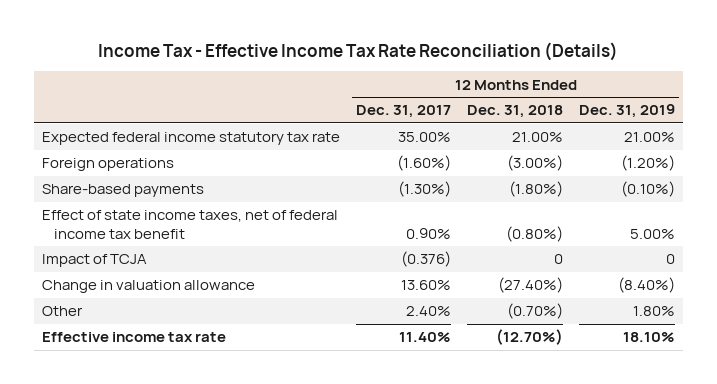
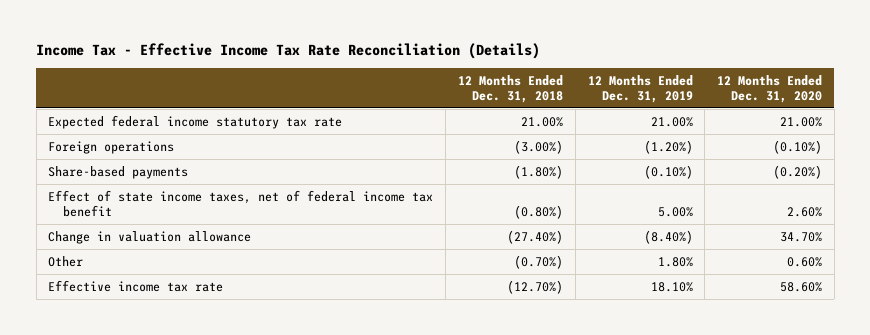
[355,105,451,119] Dec. 31, 2017 -> none
none -> [717,74,823,103] 12 Months Ended Dec. 31, 2020
[41,254,147,268] Impact of TCJA -> none

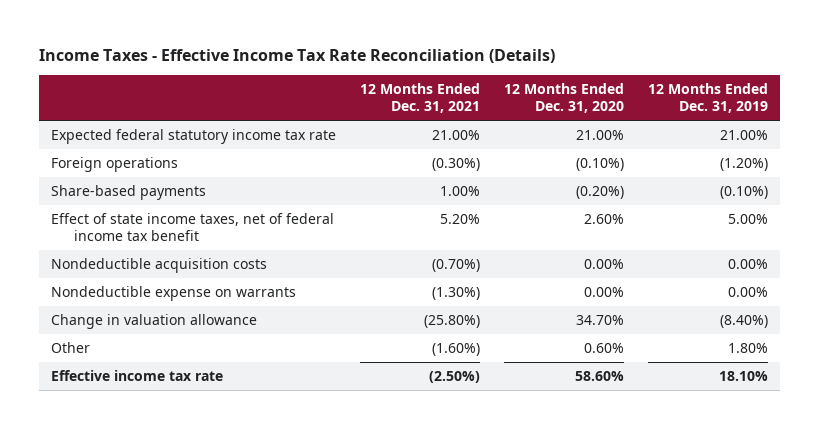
[36,43,541,60] Income Tax - Effective Income Tax Rate Reconciliation (Details) -> [39,49,556,64] Income Taxes - Effective Income Tax Rate Reconciliation (Details)
[457,74,563,103] 12 Months Ended Dec. 31, 2018 -> none
none -> [360,83,481,114] 12 Months Ended Dec. 31, 2021
[48,114,343,129] Expected federal income statutory tax rate -> [51,129,337,145] Expected federal statutory income tax rate
none -> [51,258,268,274] Nondeductible acquisition costs
none -> [51,286,297,302] Nondeductible expense on warrants

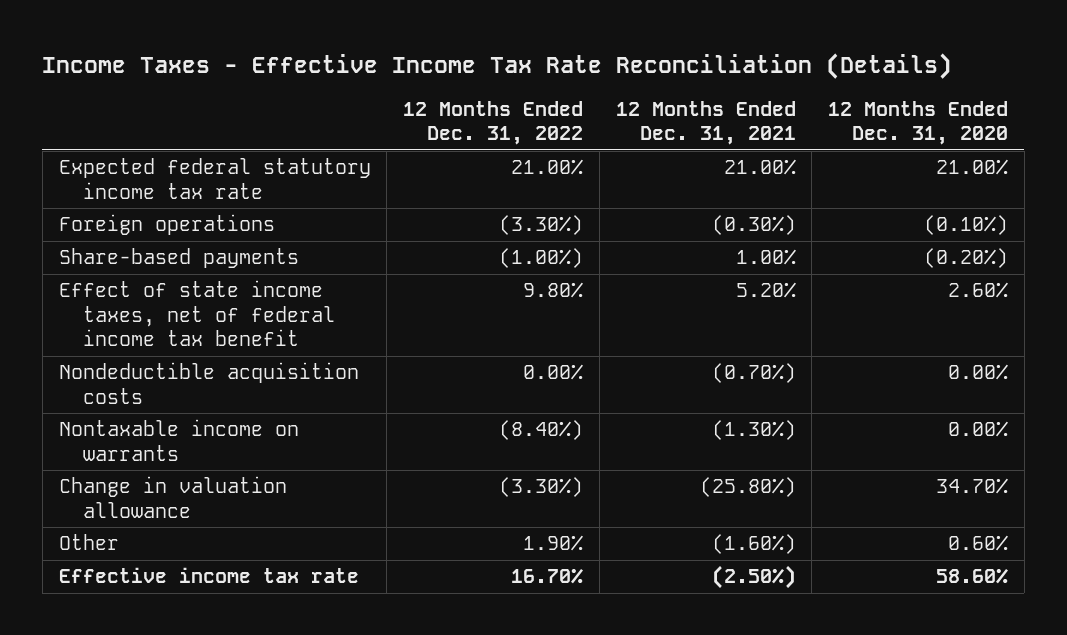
[648,83,769,114] 12 Months Ended Dec. 31, 2019 -> none
none -> [403,100,584,145] 12 Months Ended Dec. 31, 2022
[51,286,297,302] Nondeductible expense on warrants -> [58,419,299,461] Nontaxable income on warrants

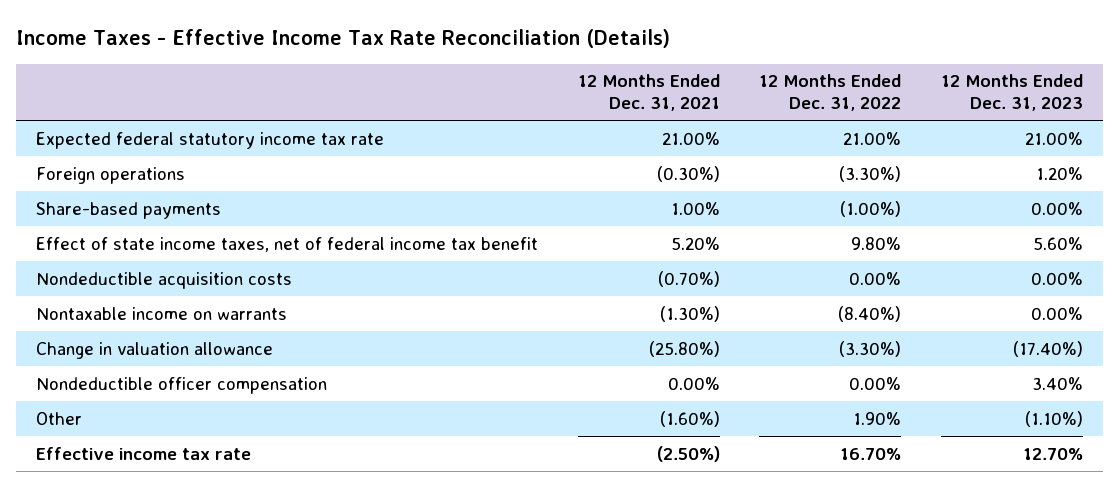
[828,100,1009,145] 12 Months Ended Dec. 31, 2020 -> none
none -> [941,74,1084,112] 12 Months Ended Dec. 31, 2023
none -> [35,376,327,394] Nondeductible officer compensation

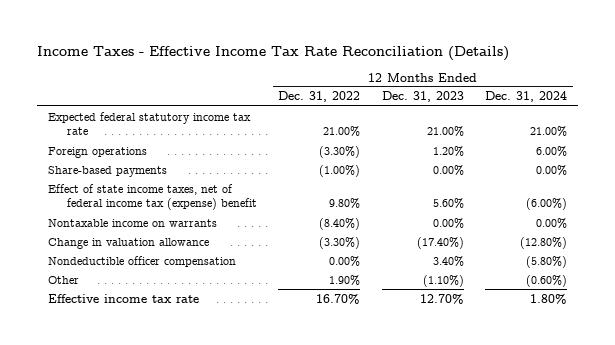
[577,74,720,112] 12 Months Ended Dec. 31, 2021 -> none
none -> [485,91,568,103] Dec. 31, 2024
[35,271,292,289] Nondeductible acquisition costs -> none
[35,236,538,252] Effect of state income taxes, net of federal income tax benefit -> [47,183,257,211] Effect of state income taxes, net of federal income tax (expense) benefit

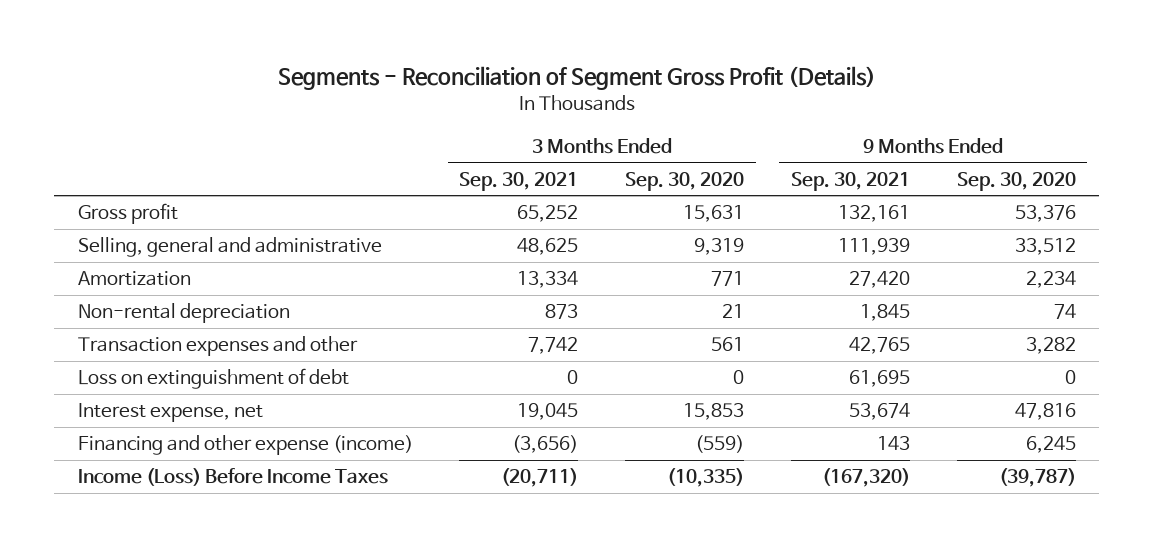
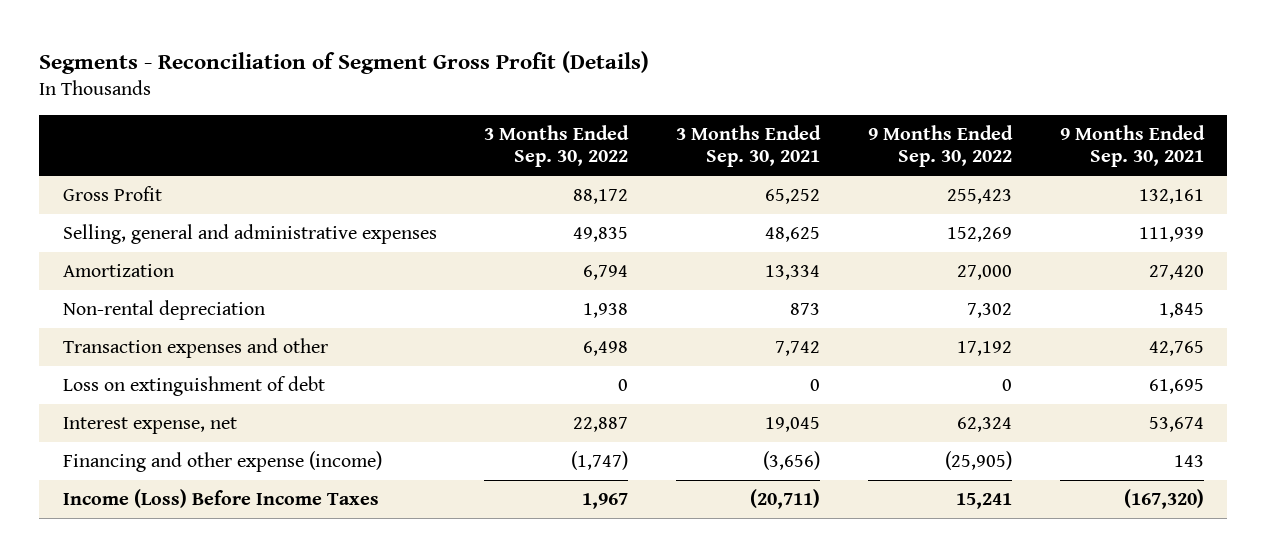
[625,171,745,191] Sep. 30, 2020 -> none
[956,171,1076,191] Sep. 30, 2020 -> none
none -> [484,124,630,168] 3 Months Ended Sep. 30, 2022
none -> [867,124,1013,168] 9 Months Ended Sep. 30, 2022
[77,203,178,225] Gross profit -> [62,186,162,202] Gross Profit
[77,237,382,258] Selling, general and administrative -> [62,224,437,245] Selling, general and administrative expenses

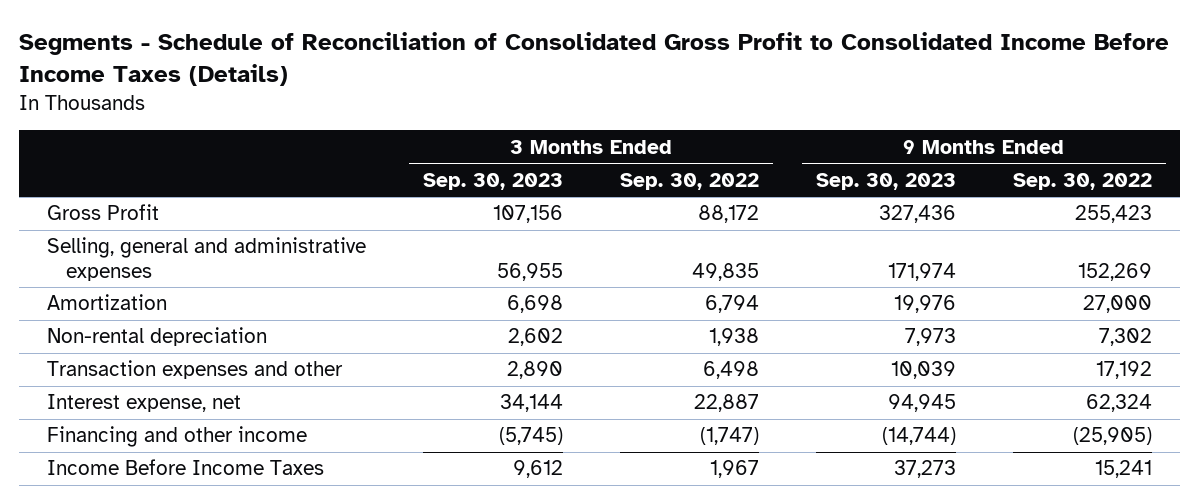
[38,50,649,74] Segments - Reconciliation of Segment Gross Profit (Details) -> [18,32,1169,87] Segments - Schedule of Reconciliation of Consolidated Gross Profit to Consolidated Income Before Income Taxes (Details)
[676,124,822,168] 3 Months Ended Sep. 30, 2021 -> none
[1059,124,1205,168] 9 Months Ended Sep. 30, 2021 -> none
none -> [423,172,564,190] Sep. 30, 2023
none -> [815,172,956,190] Sep. 30, 2023
[62,376,325,397] Loss on extinguishment of debt -> none
[62,451,382,473] Financing and other expense (income) -> [47,426,308,448] Financing and other income
[62,489,379,509] Income (Loss) Before Income Taxes -> [47,459,325,476] Income Before Income Taxes

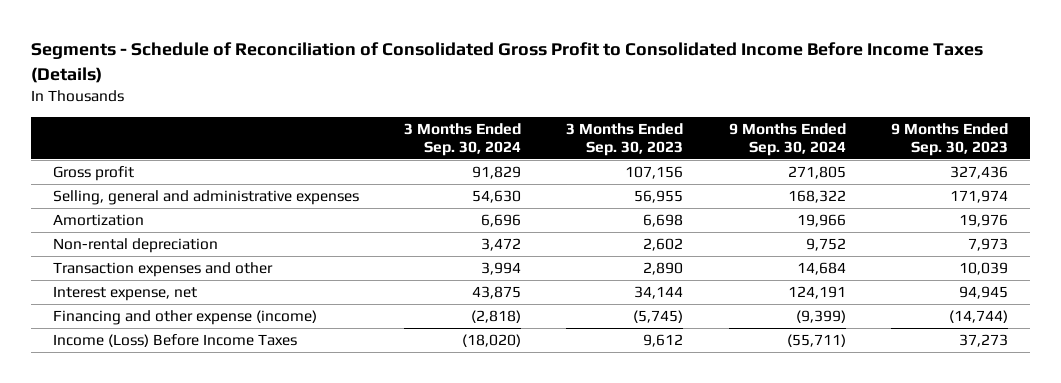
[620,172,760,190] Sep. 30, 2022 -> none
[1012,172,1152,190] Sep. 30, 2022 -> none
none -> [404,122,522,157] 3 Months Ended Sep. 30, 2024
none -> [728,122,846,157] 9 Months Ended Sep. 30, 2024
[47,204,160,221] Gross Profit -> [53,166,135,182] Gross profit
[47,426,308,448] Financing and other income -> [53,310,318,326] Financing and other expense (income)
[47,459,325,476] Income Before Income Taxes -> [53,334,298,348] Income (Loss) Before Income Taxes

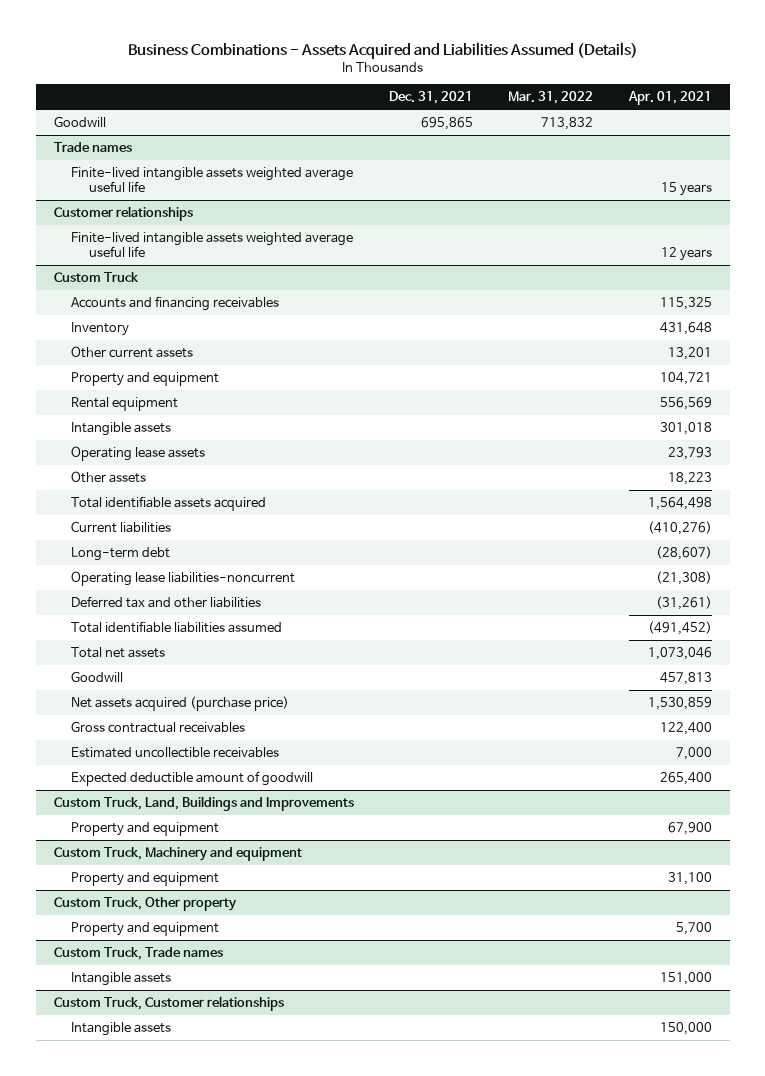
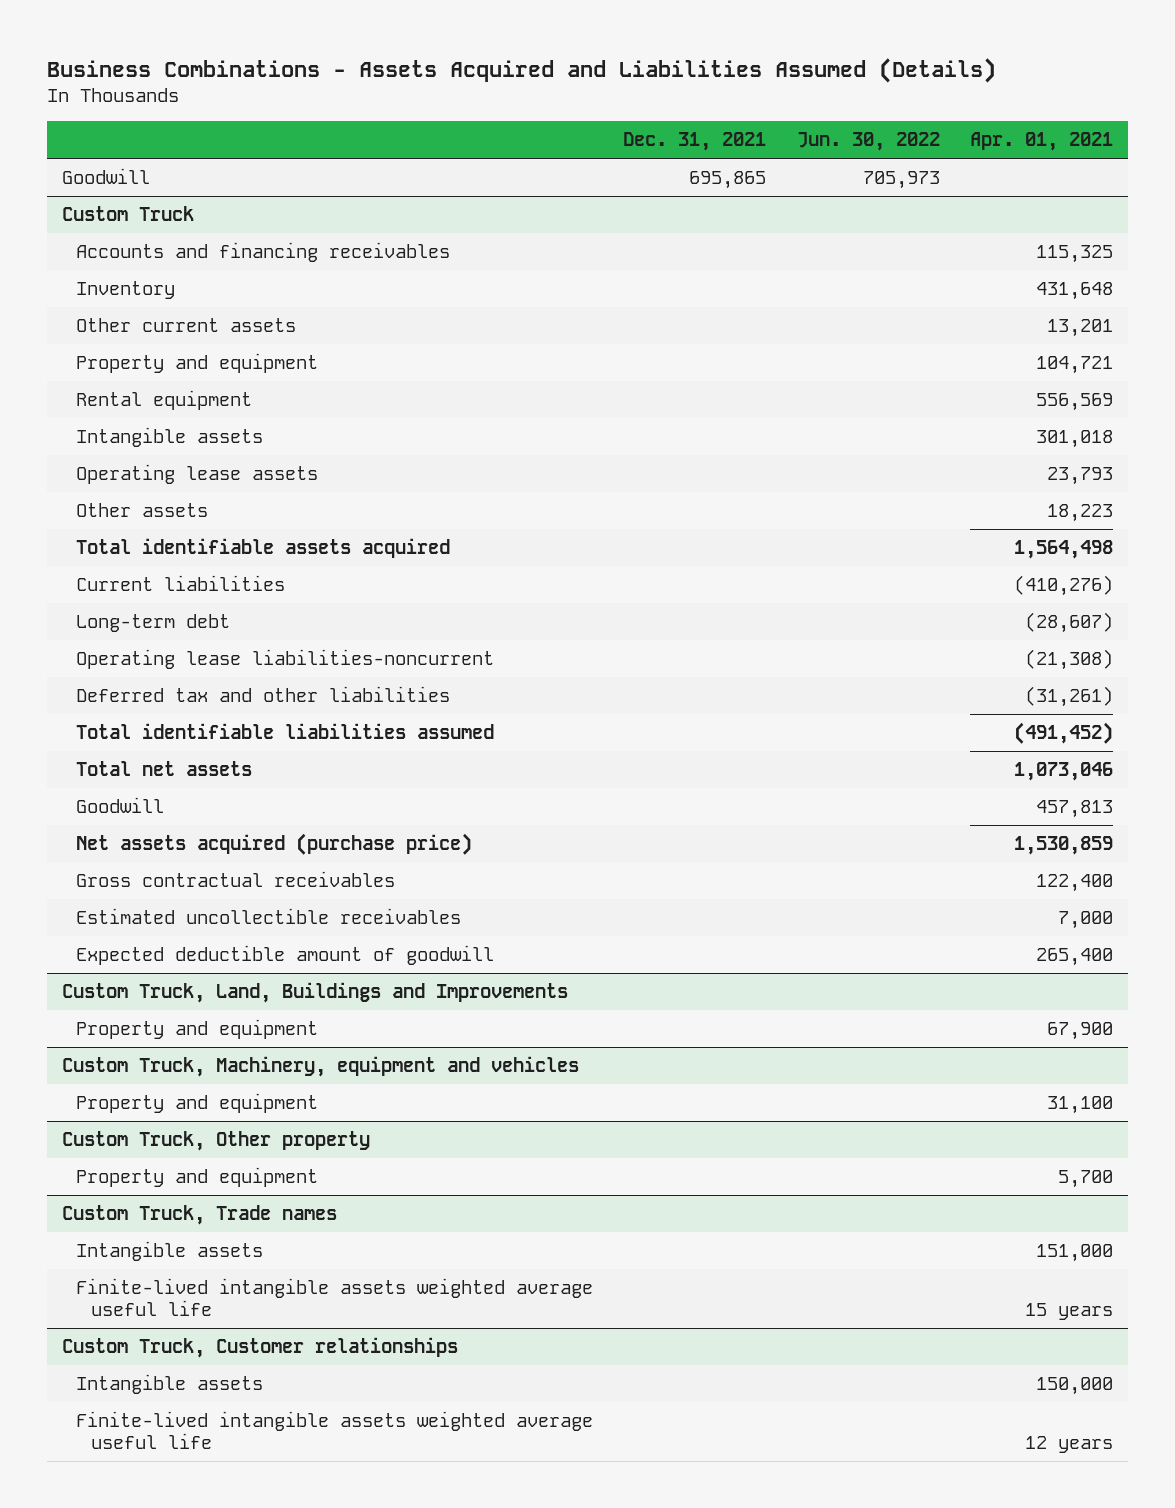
[508,91,594,105] Mar. 31, 2022 -> none
none -> [796,132,940,152] Jun. 30, 2022
[53,141,132,152] Trade names -> none
[71,166,354,193] Finite-lived intangible assets weighted average useful life -> none
[53,205,193,221] Customer relationships -> none
[71,231,354,258] Finite-lived intangible assets weighted average useful life -> none
[53,846,302,861] Custom Truck, Machinery and equipment -> [62,1056,580,1078] Custom Truck, Machinery, equipment and vehicles
none -> [76,1278,594,1317] Finite-lived intangible assets weighted average useful life
none -> [76,1411,594,1450] Finite-lived intangible assets weighted average useful life

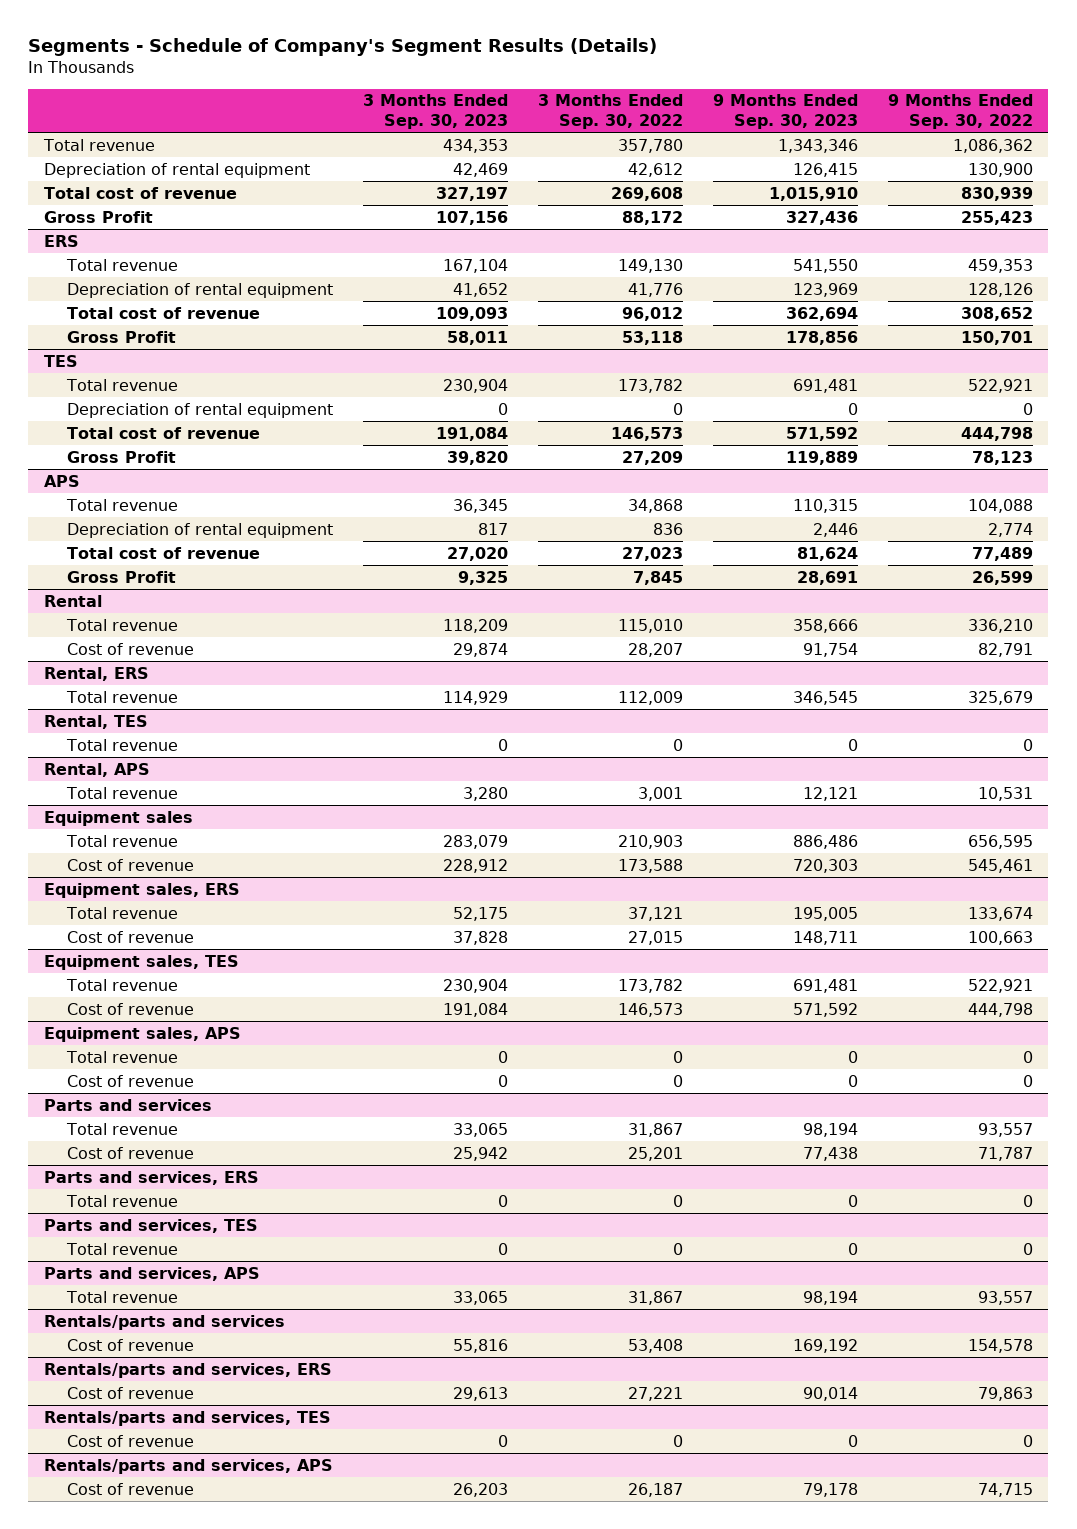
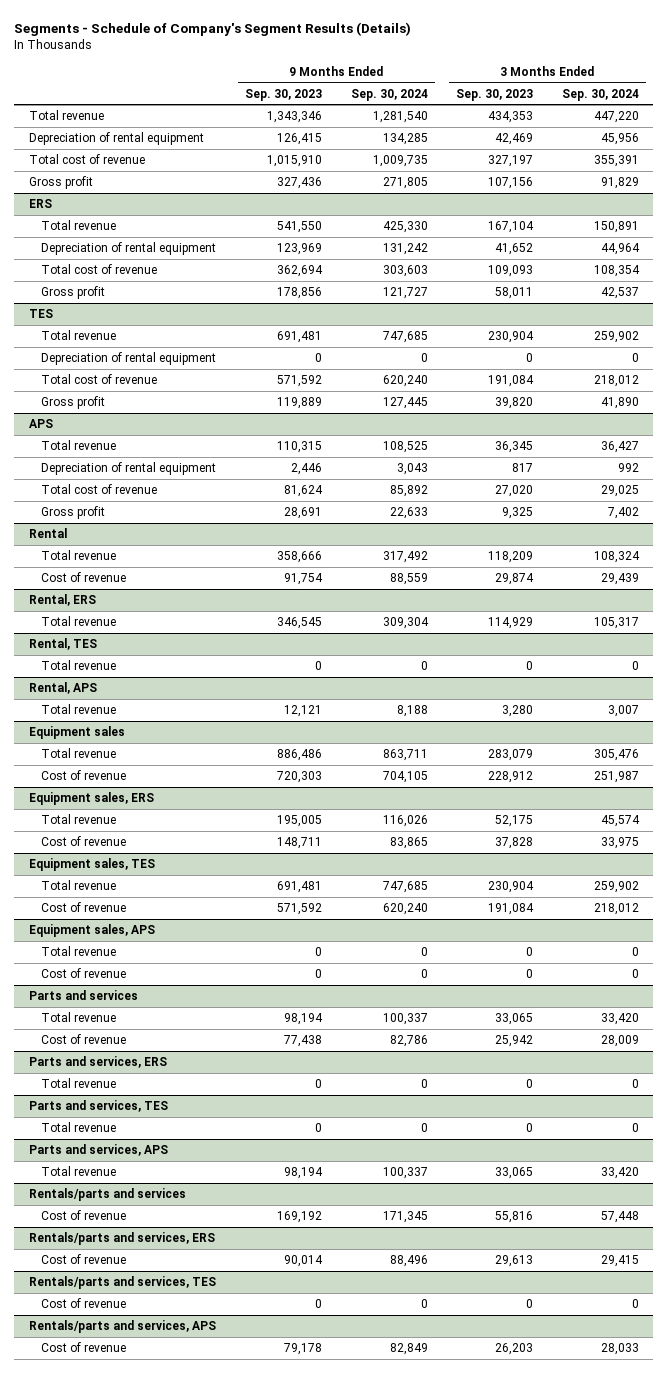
[538,94,684,130] 3 Months Ended Sep. 30, 2022 -> none
[888,94,1034,130] 9 Months Ended Sep. 30, 2022 -> none
none -> [350,88,428,101] Sep. 30, 2024
none -> [561,88,639,101] Sep. 30, 2024
[43,210,153,223] Gross Profit -> [28,176,93,190] Gross profit
[67,330,177,343] Gross Profit -> [41,286,106,300] Gross profit
[67,450,177,463] Gross Profit -> [41,396,106,410] Gross profit
[67,570,177,583] Gross Profit -> [41,506,106,520] Gross profit

